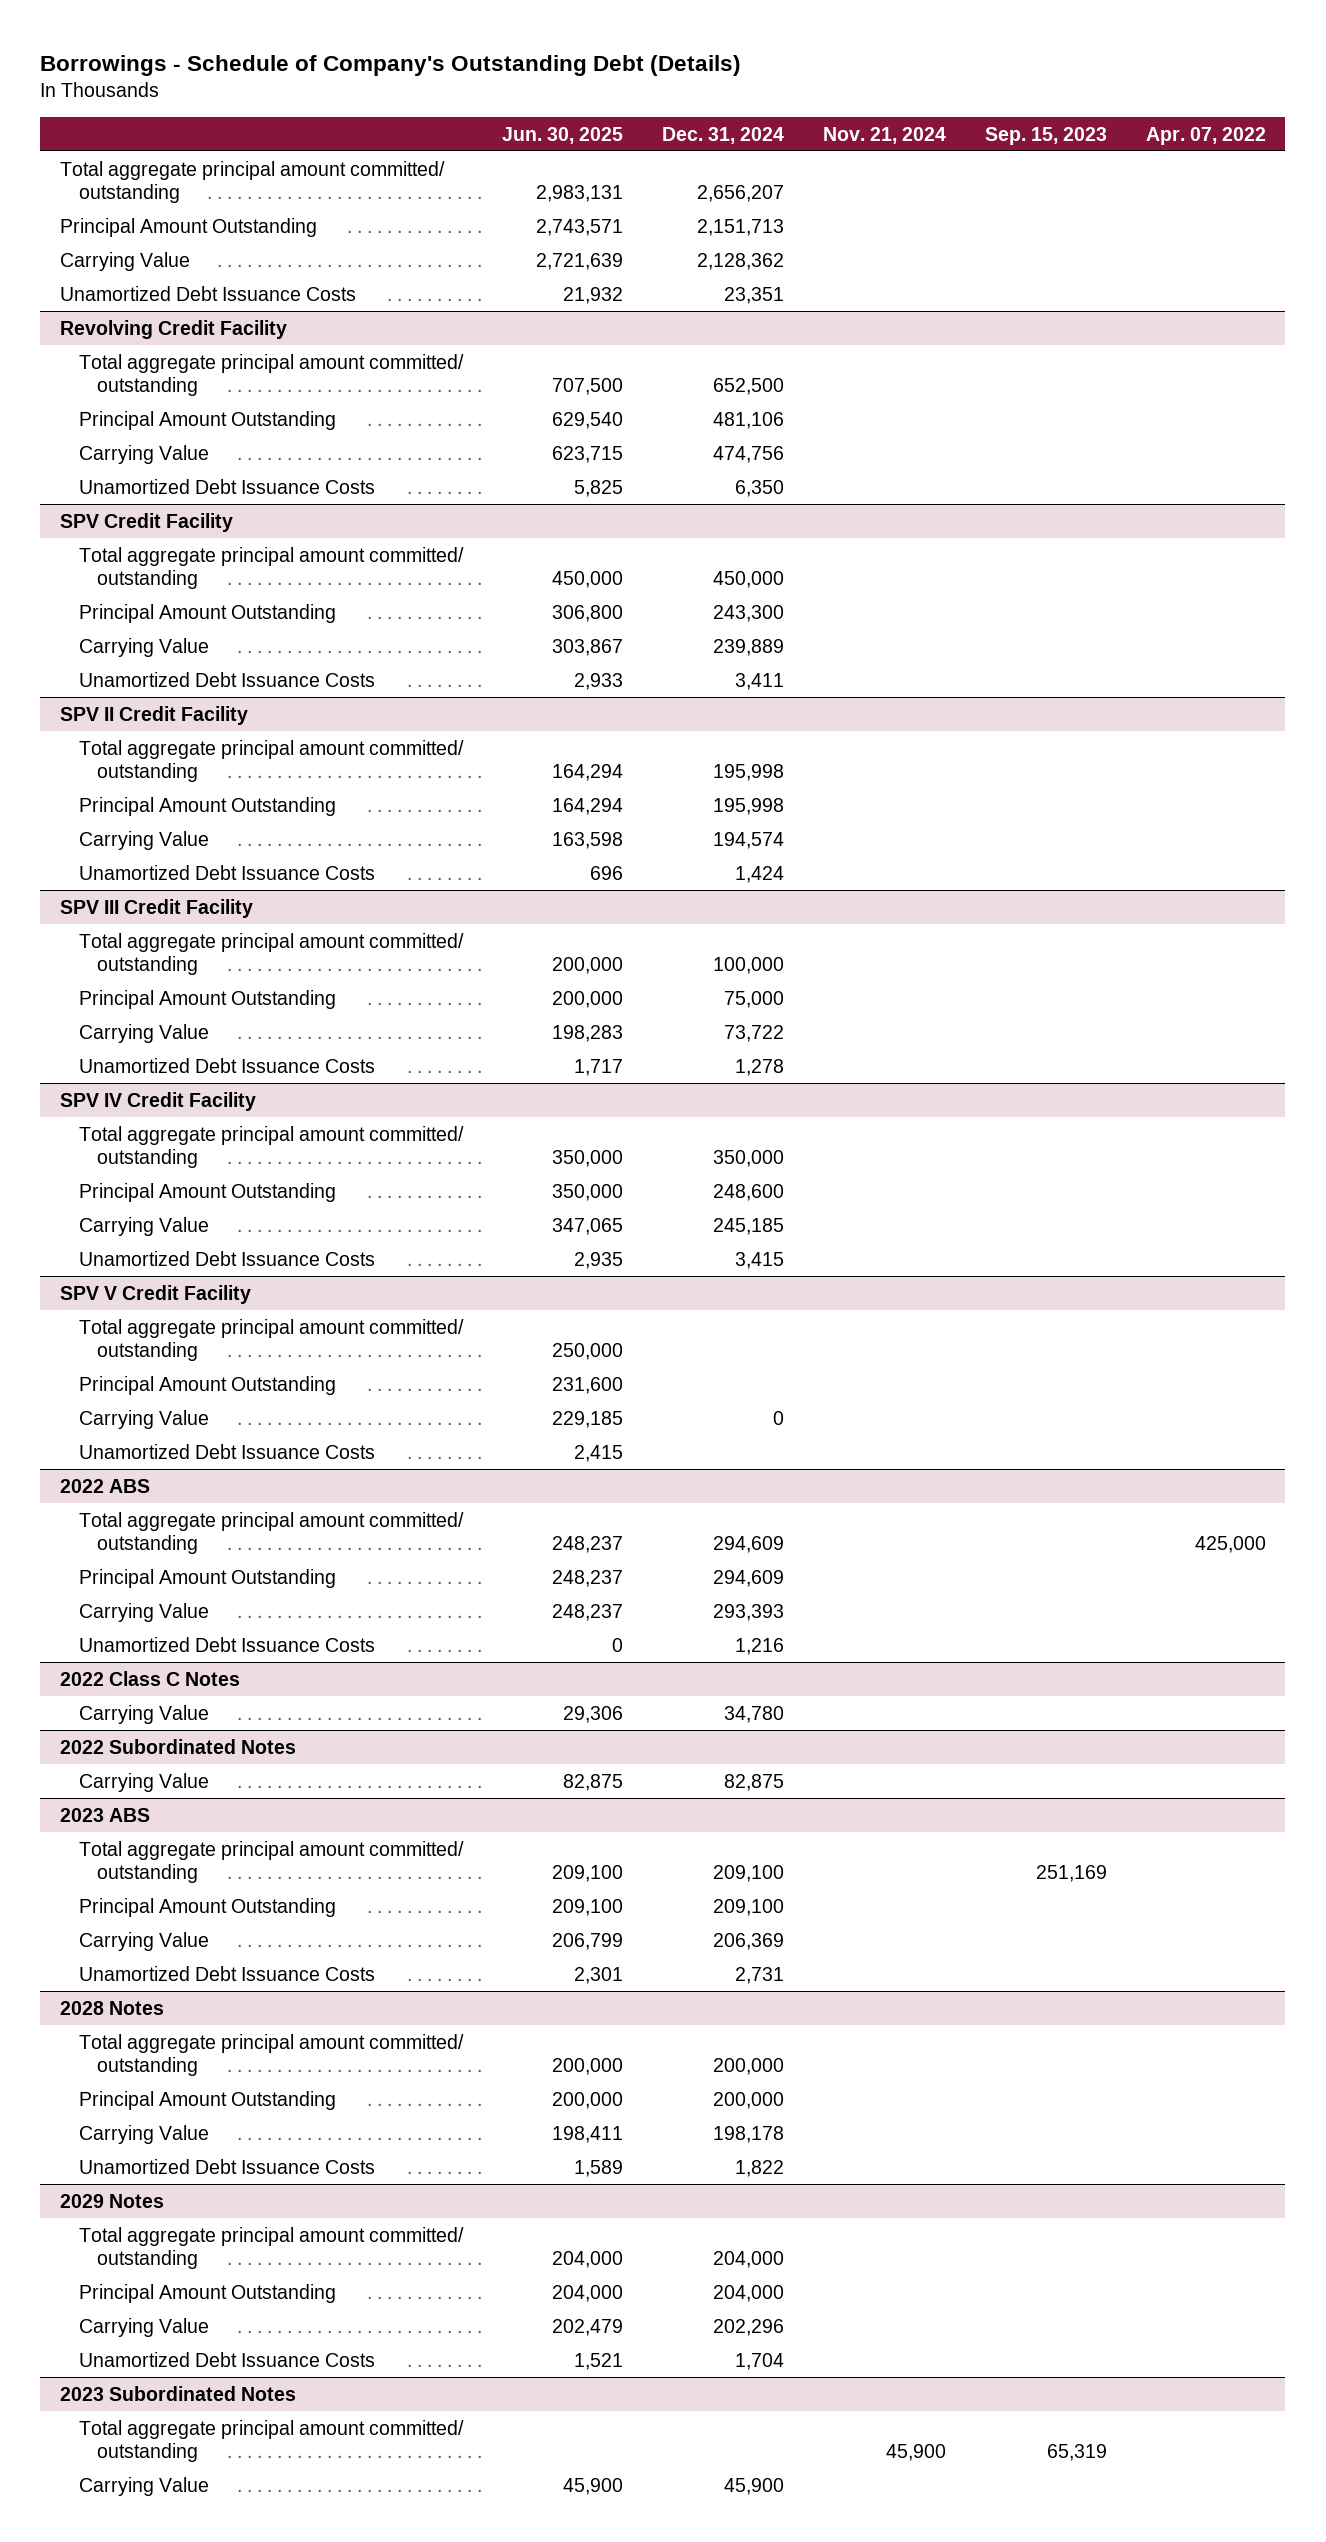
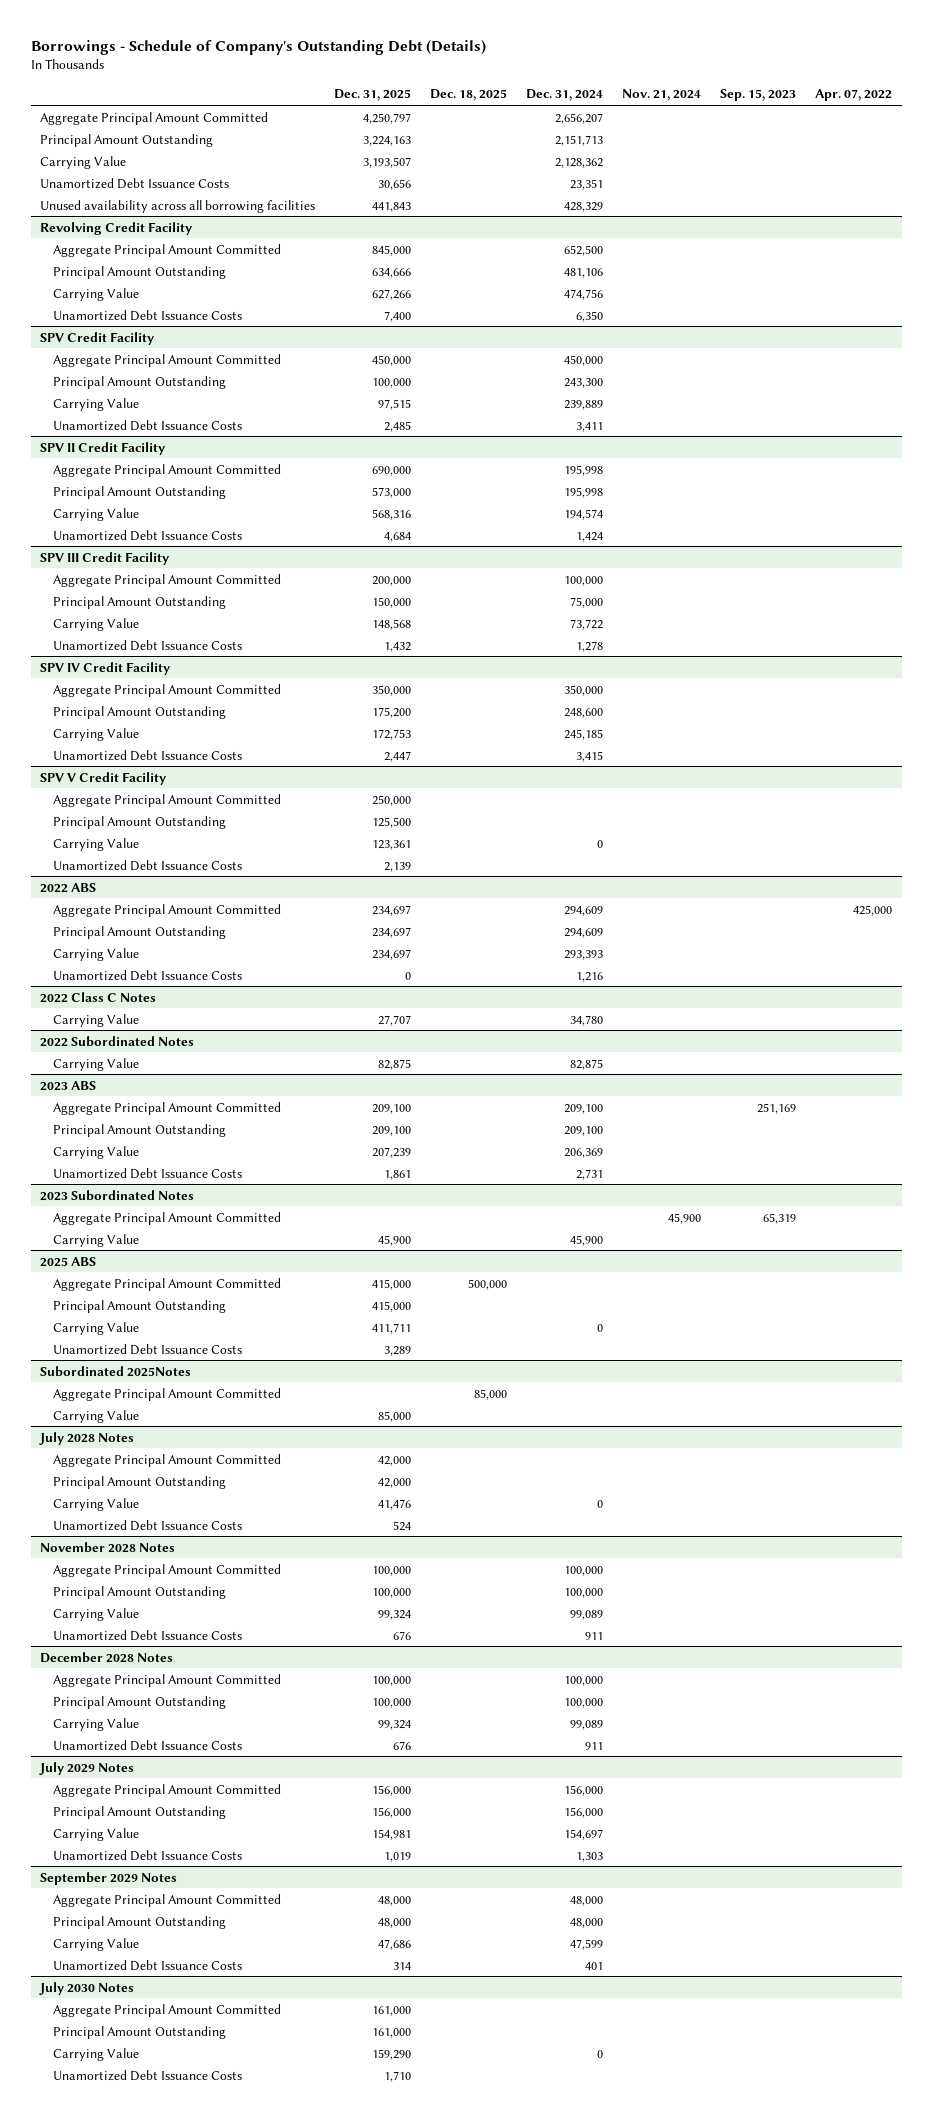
[501,126,623,144] Jun. 30, 2025 -> none
none -> [334,89,412,102] Dec. 31, 2025
none -> [430,89,508,102] Dec. 18, 2025
[59,160,445,204] Total aggregate principal amount committed/ outstanding -> [40,111,269,125] Aggregate Principal Amount Committed
none -> [40,199,316,213] Unused availability across all borrowing facilities
[78,353,464,397] Total aggregate principal amount committed/ outstanding -> [53,243,282,257] Aggregate Principal Amount Committed
[78,546,464,590] Total aggregate principal amount committed/ outstanding -> [53,353,282,367] Aggregate Principal Amount Committed
[78,739,464,783] Total aggregate principal amount committed/ outstanding -> [53,463,282,477] Aggregate Principal Amount Committed
[78,932,464,976] Total aggregate principal amount committed/ outstanding -> [53,573,282,587] Aggregate Principal Amount Committed
[78,1125,464,1169] Total aggregate principal amount committed/ outstanding -> [53,683,282,697] Aggregate Principal Amount Committed
[78,1318,464,1362] Total aggregate principal amount committed/ outstanding -> [53,793,282,807] Aggregate Principal Amount Committed
[78,1511,464,1555] Total aggregate principal amount committed/ outstanding -> [53,903,282,917] Aggregate Principal Amount Committed
[78,1840,464,1884] Total aggregate principal amount committed/ outstanding -> [53,1101,282,1115] Aggregate Principal Amount Committed
[59,2000,164,2015] 2028 Notes -> none
[78,2033,464,2077] Total aggregate principal amount committed/ outstanding -> none
[78,2090,336,2110] Principal Amount Outstanding -> none
[78,2124,209,2144] Carrying Value -> none
[78,2158,375,2174] Unamortized Debt Issuance Costs -> none
[59,2193,164,2208] 2029 Notes -> none
[78,2226,464,2270] Total aggregate principal amount committed/ outstanding -> none
[78,2283,336,2303] Principal Amount Outstanding -> none
[78,2317,209,2337] Carrying Value -> none
[78,2351,375,2367] Unamortized Debt Issuance Costs -> none
[78,2419,464,2463] Total aggregate principal amount committed/ outstanding -> [53,1211,282,1225] Aggregate Principal Amount Committed
none -> [40,1256,97,1267] 2025 ABS
none -> [53,1277,282,1291] Aggregate Principal Amount Committed
none -> [53,1299,227,1313] Principal Amount Outstanding
none -> [53,1321,140,1335] Carrying Value
none -> [53,1343,243,1355] Unamortized Debt Issuance Costs
none -> [40,1365,192,1377] Subordinated 2025Notes
none -> [53,1387,282,1401] Aggregate Principal Amount Committed
none -> [53,1409,140,1423] Carrying Value
none -> [39,1431,135,1445] July 2028 Notes
none -> [53,1453,282,1467] Aggregate Principal Amount Committed
none -> [53,1475,227,1489] Principal Amount Outstanding
none -> [53,1497,140,1511] Carrying Value
none -> [53,1519,243,1531] Unamortized Debt Issuance Costs
none -> [40,1541,176,1553] November 2028 Notes
none -> [53,1563,282,1577] Aggregate Principal Amount Committed
none -> [53,1585,227,1599] Principal Amount Outstanding
none -> [53,1607,140,1621] Carrying Value
none -> [53,1629,243,1641] Unamortized Debt Issuance Costs
none -> [40,1651,174,1663] December 2028 Notes
none -> [53,1673,282,1687] Aggregate Principal Amount Committed
none -> [53,1695,227,1709] Principal Amount Outstanding
none -> [53,1717,140,1731] Carrying Value
none -> [53,1739,243,1751] Unamortized Debt Issuance Costs
none -> [39,1761,135,1775] July 2029 Notes
none -> [53,1783,282,1797] Aggregate Principal Amount Committed
none -> [53,1805,227,1819] Principal Amount Outstanding
none -> [53,1827,140,1841] Carrying Value
none -> [53,1849,243,1861] Unamortized Debt Issuance Costs
none -> [40,1871,178,1885] September 2029 Notes
none -> [53,1893,282,1907] Aggregate Principal Amount Committed
none -> [53,1915,227,1929] Principal Amount Outstanding
none -> [53,1937,140,1951] Carrying Value
none -> [53,1959,243,1971] Unamortized Debt Issuance Costs
none -> [39,1981,135,1995] July 2030 Notes
none -> [53,2003,282,2017] Aggregate Principal Amount Committed
none -> [53,2025,227,2039] Principal Amount Outstanding
none -> [53,2047,140,2061] Carrying Value
none -> [53,2069,243,2081] Unamortized Debt Issuance Costs

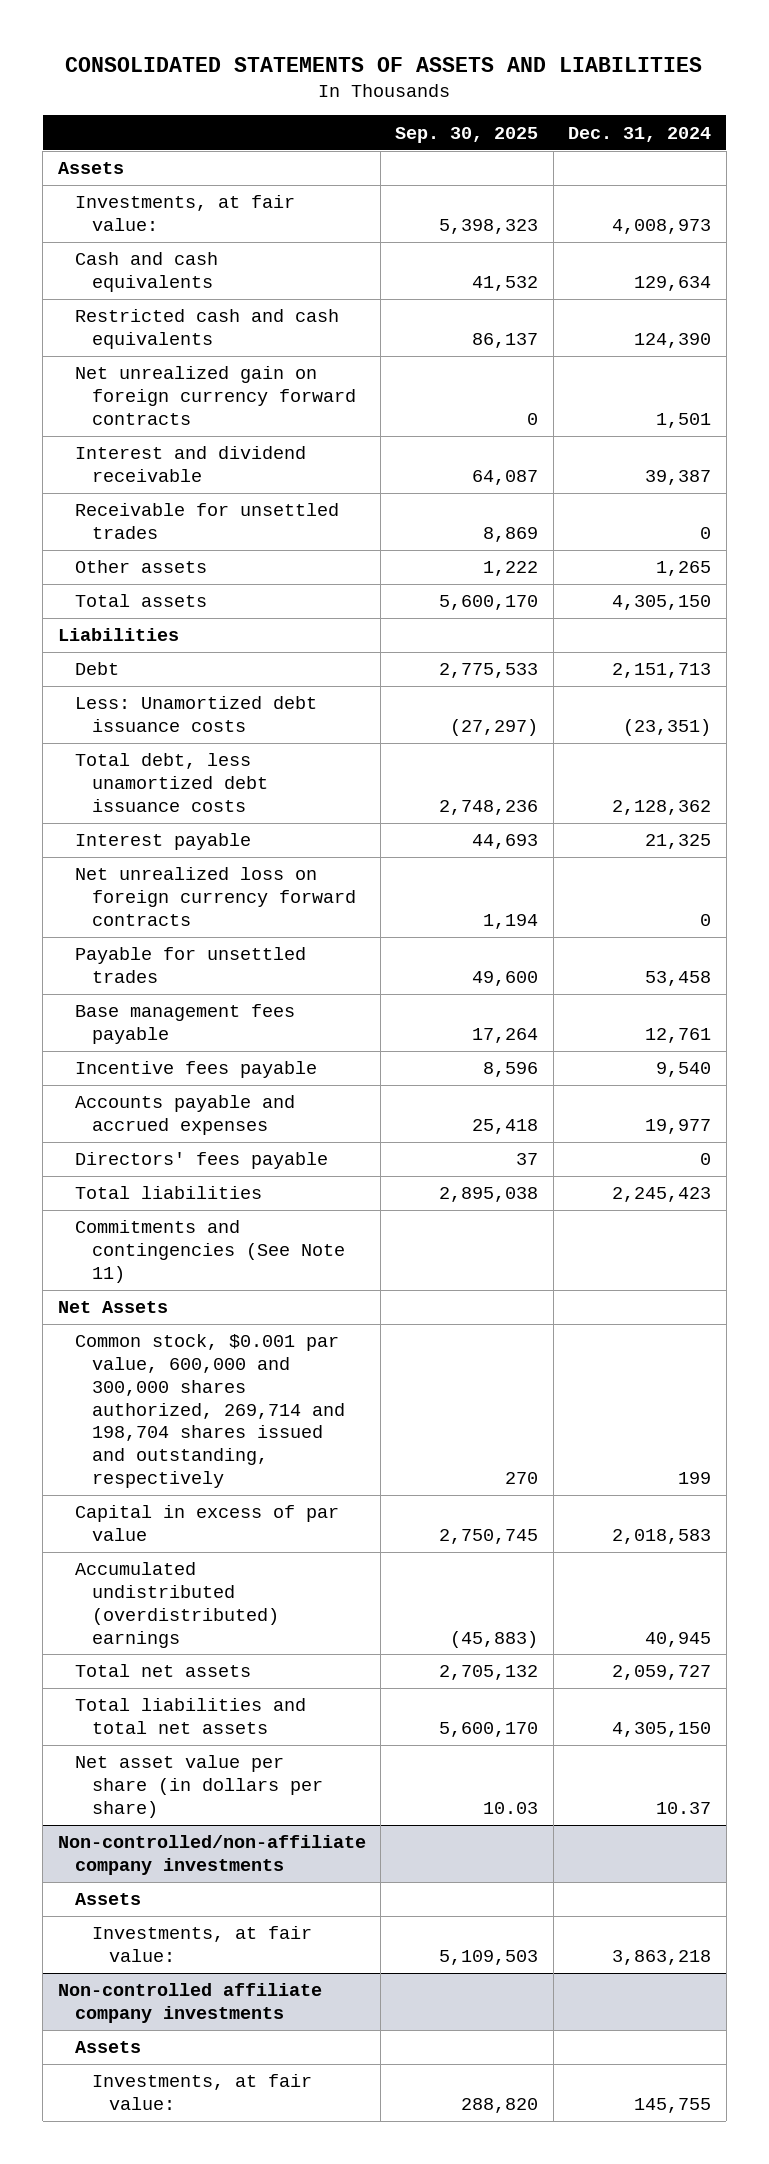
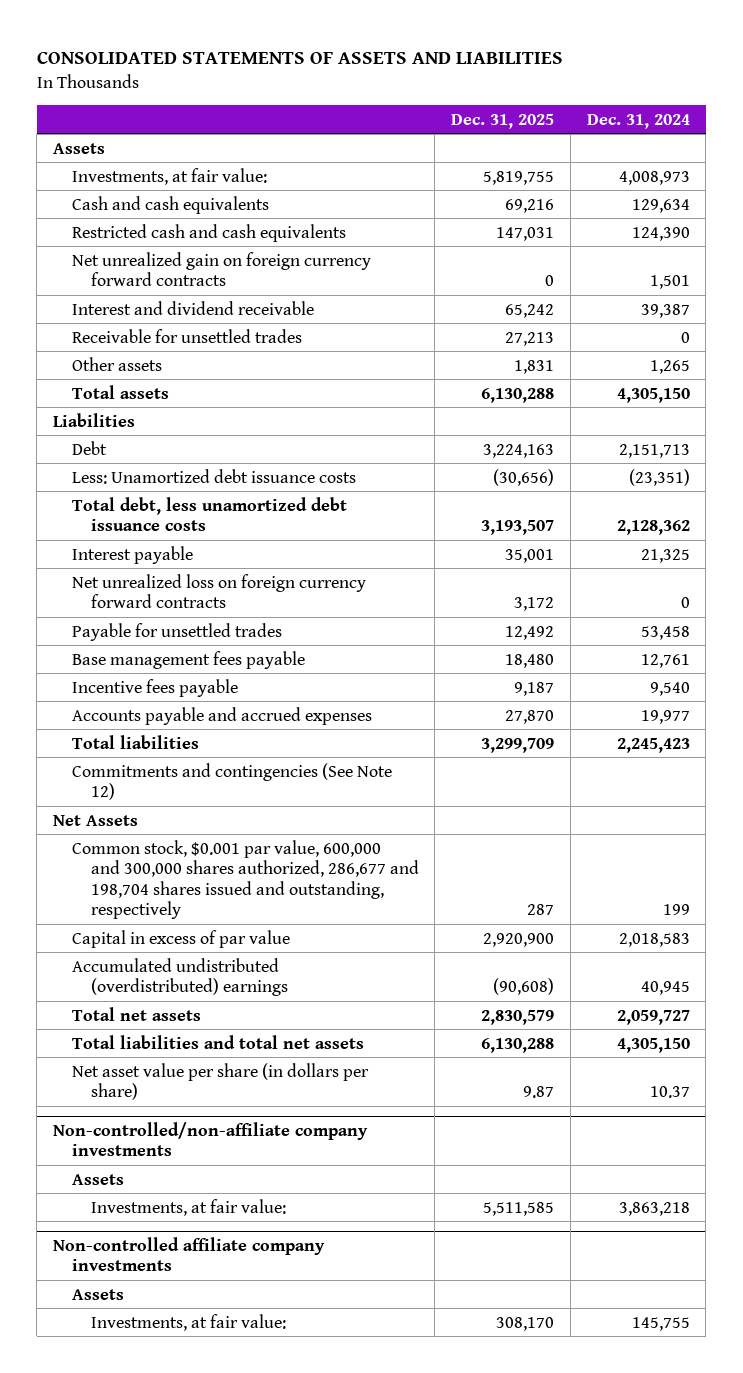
[395,126,539,143] Sep. 30, 2025 -> none
none -> [451,113,555,129] Dec. 31, 2025
[74,1152,328,1170] Directors' fees payable -> none
[74,1220,346,1283] Commitments and contingencies (See Note 11) -> [71,762,392,801] Commitments and contingencies (See Note 12)
[74,1334,346,1488] Common stock, $0.001 par value, 600,000 and 300,000 shares authorized, 269,714 and 198,704 shares issued and outstanding, respectively -> [71,839,419,920] Common stock, $0.001 par value, 600,000 and 300,000 shares authorized, 286,677 and 198,704 shares issued and outstanding, respectively

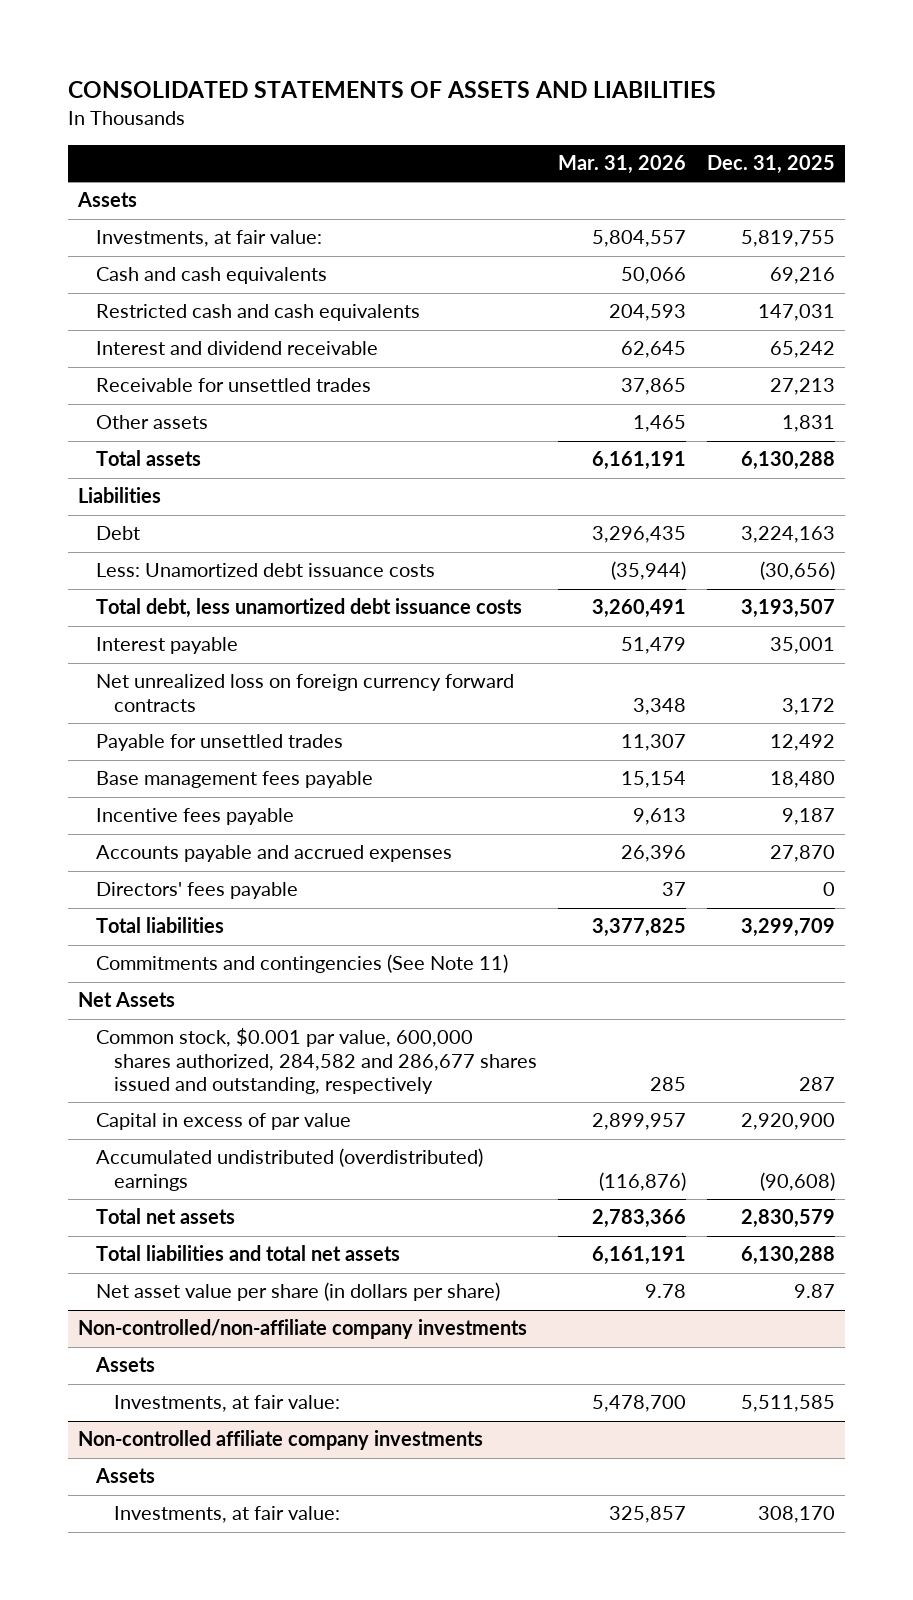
[586,113,690,129] Dec. 31, 2024 -> none
none -> [557,155,686,175] Mar. 31, 2026
[71,251,371,287] Net unrealized gain on foreign currency forward contracts -> none
none -> [96,882,299,900] Directors' fees payable
[71,762,392,801] Commitments and contingencies (See Note 12) -> [96,954,509,974] Commitments and contingencies (See Note 11)
[71,839,419,920] Common stock, $0.001 par value, 600,000 and 300,000 shares authorized, 286,677 and 198,704 shares issued and outstanding, respectively -> [96,1028,538,1095] Common stock, $0.001 par value, 600,000 shares authorized, 284,582 and 286,677 shares issued and outstanding, respectively

